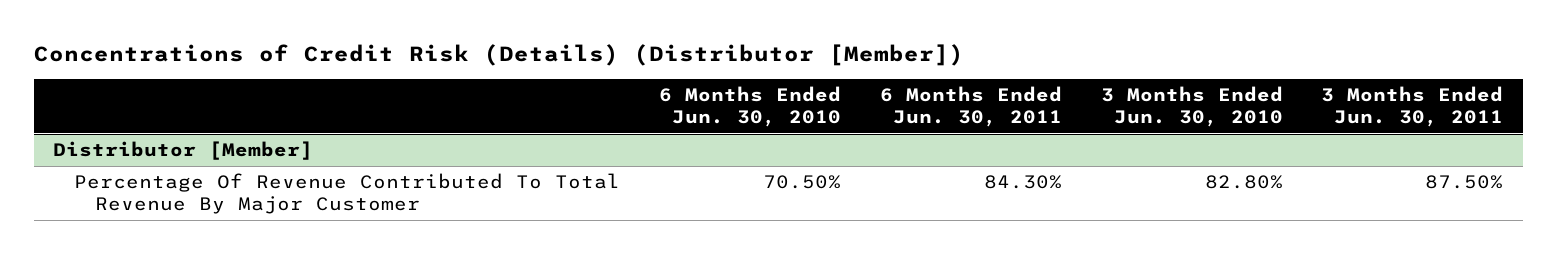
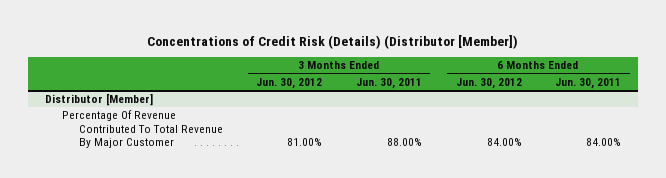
[658,86,841,128] 6 Months Ended Jun. 30, 2010 -> none
[1100,86,1283,128] 3 Months Ended Jun. 30, 2010 -> none
none -> [256,77,323,89] Jun. 30, 2012
none -> [455,77,522,89] Jun. 30, 2012
[983,175,1062,190] 84.30% -> [586,138,622,147] 84.00%
[1425,175,1504,190] 87.50% -> [386,138,422,147] 88.00%

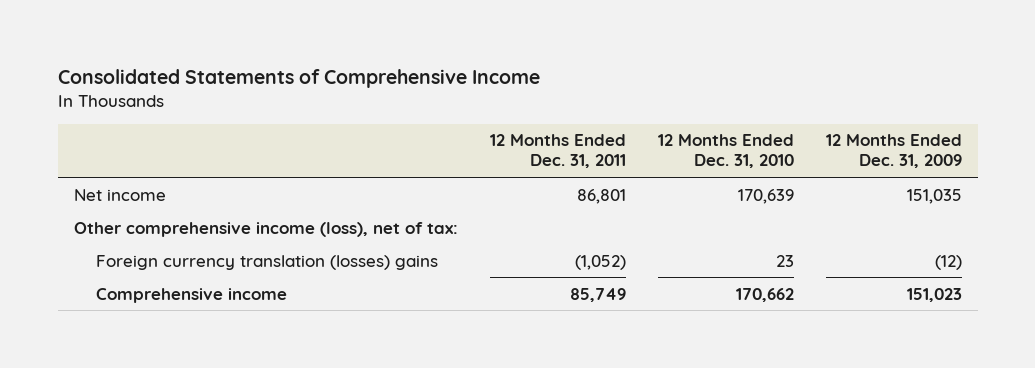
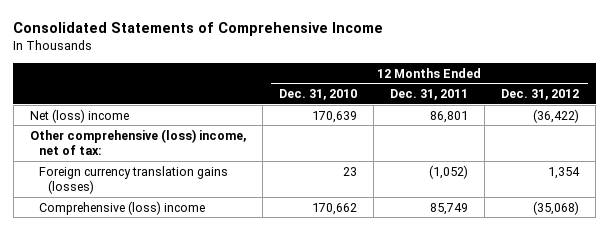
[825,134,962,169] 12 Months Ended Dec. 31, 2009 -> none
none -> [501,88,580,100] Dec. 31, 2012
[73,188,166,201] Net income -> [29,108,129,123] Net (loss) income
[73,221,458,237] Other comprehensive income (loss), net of tax: -> [29,128,246,156] Other comprehensive (loss) income, net of tax:
[96,254,439,270] Foreign currency translation (losses) gains -> [38,165,228,195] Foreign currency translation gains (losses)
[96,287,288,303] Comprehensive income -> [38,200,205,215] Comprehensive (loss) income

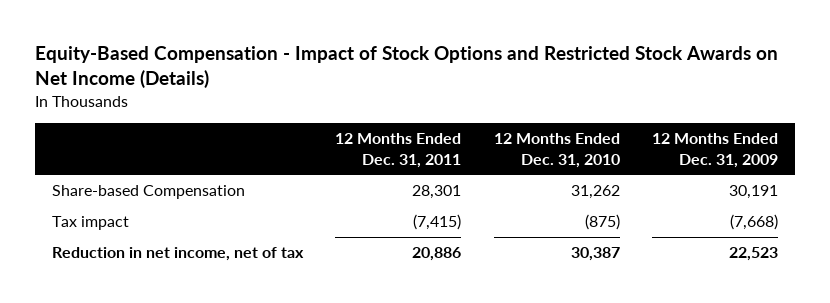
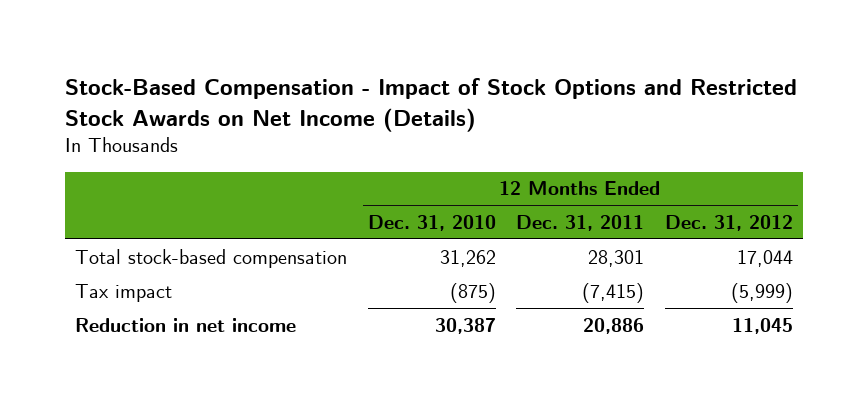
[35,46,779,89] Equity-Based Compensation - Impact of Stock Options and Restricted Stock Awards on Net Income (Details) -> [64,78,797,132] Stock-Based Compensation - Impact of Stock Options and Restricted Stock Awards on Net Income (Details)
[652,133,779,168] 12 Months Ended Dec. 31, 2009 -> none
none -> [664,214,793,231] Dec. 31, 2012
[51,185,245,200] Share-based Compensation -> [75,248,348,268] Total stock-based compensation
[51,247,304,262] Reduction in net income, net of tax -> [75,317,297,332] Reduction in net income

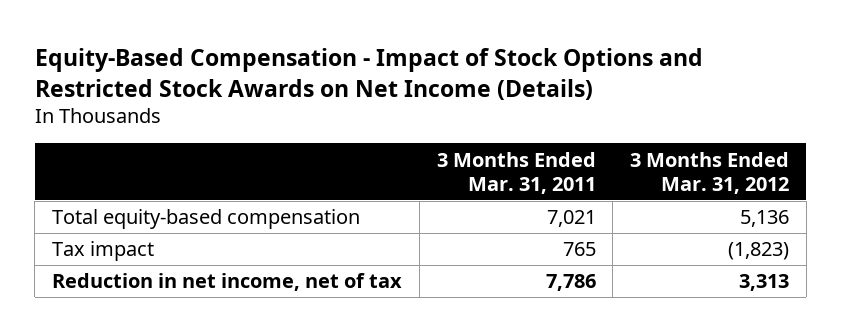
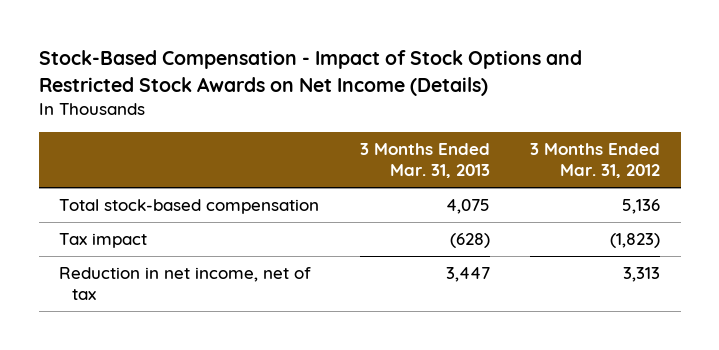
[34,47,703,100] Equity-Based Compensation - Impact of Stock Options and Restricted Stock Awards on Net Income (Details) -> [38,50,582,96] Stock-Based Compensation - Impact of Stock Options and Restricted Stock Awards on Net Income (Details)
[436,151,596,194] 3 Months Ended Mar. 31, 2011 -> none
none -> [359,142,490,179] 3 Months Ended Mar. 31, 2013
[52,209,361,230] Total equity-based compensation -> [59,199,320,215] Total stock-based compensation

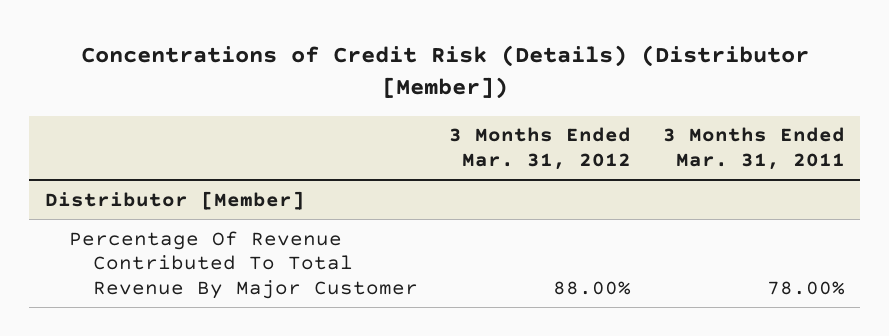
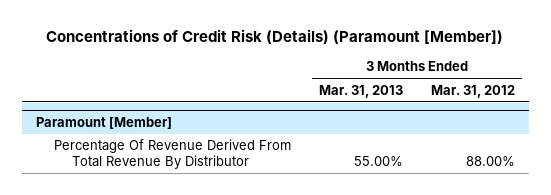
[80,44,809,100] Concentrations of Credit Risk (Details) (Distributor [Member]) -> [46,28,504,44] Concentrations of Credit Risk (Details) (Paramount [Member])
[662,127,845,170] 3 Months Ended Mar. 31, 2011 -> none
none -> [318,84,403,98] Mar. 31, 2013
[44,190,305,210] Distributor [Member] -> none
none -> [35,117,172,130] Paramount [Member]
[68,230,419,300] Percentage Of Revenue Contributed To Total Revenue By Major Customer -> [53,139,291,169] Percentage Of Revenue Derived From Total Revenue By Distributor

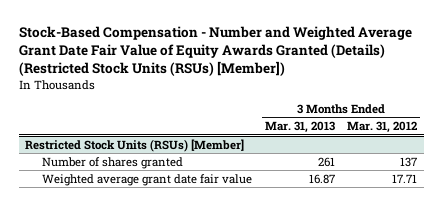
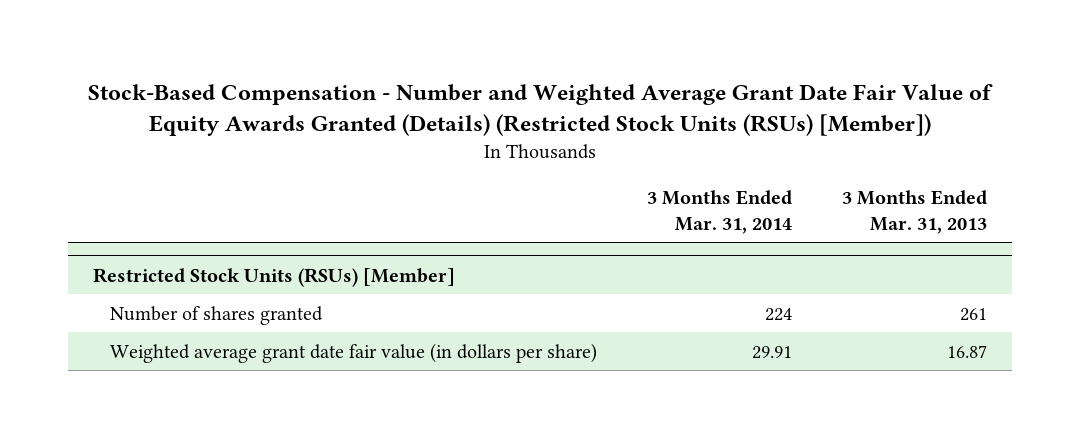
[347,121,418,134] Mar. 31, 2012 -> none
none -> [646,190,792,234] 3 Months Ended Mar. 31, 2014
[42,173,253,186] Weighted average grant date fair value -> [109,342,597,363] Weighted average grant date fair value (in dollars per share)

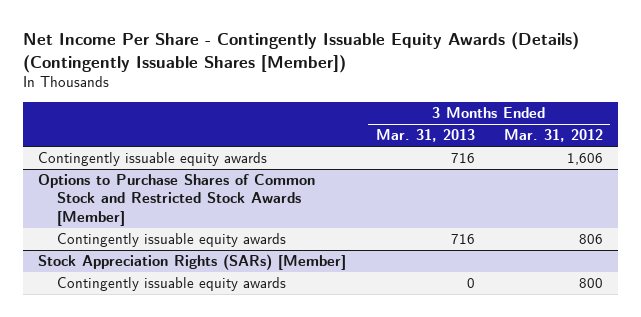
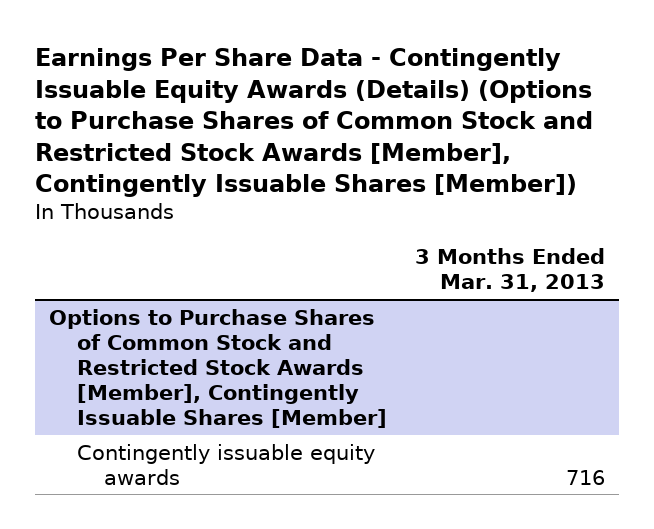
[23,32,580,73] Net Income Per Share - Contingently Issuable Equity Awards (Details) (Contingently Issuable Shares [Member]) -> [34,48,593,198] Earnings Per Share Data - Contingently Issuable Equity Awards (Details) (Options to Purchase Shares of Common Stock and Restricted Stock Awards [Member], Contingently Issuable Shares [Member])
[504,129,604,143] Mar. 31, 2012 -> none
[37,152,267,167] Contingently issuable equity awards -> none
[37,174,315,226] Options to Purchase Shares of Common Stock and Restricted Stock Awards [Member] -> [48,308,387,429] Options to Purchase Shares of Common Stock and Restricted Stock Awards [Member], Contingently Issuable Shares [Member]
[37,254,346,271] Stock Appreciation Rights (SARs) [Member] -> none
[57,277,287,292] Contingently issuable equity awards -> none

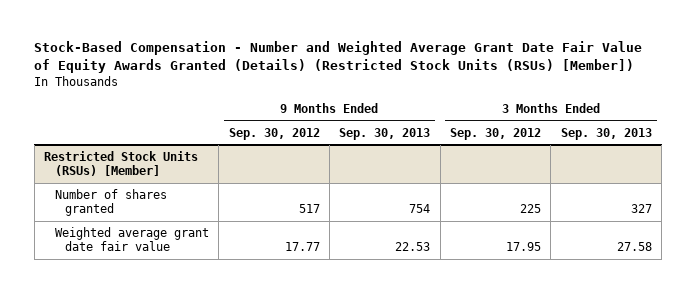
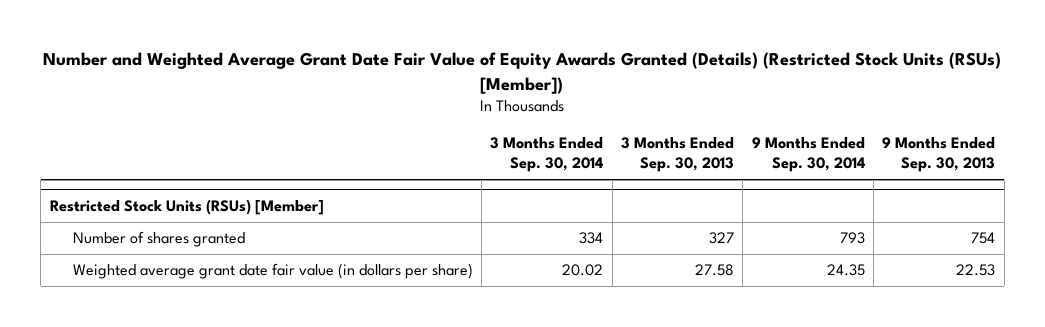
[34,41,643,74] Stock-Based Compensation - Number and Weighted Average Grant Date Fair Value of Equity Awards Granted (Details) (Restricted Stock Units (RSUs) [Member]) -> [43,52,1002,94] Number and Weighted Average Grant Date Fair Value of Equity Awards Granted (Details) (Restricted Stock Units (RSUs) [Member])
[228,127,320,140] Sep. 30, 2012 -> none
[450,127,542,140] Sep. 30, 2012 -> none
none -> [490,137,604,173] 3 Months Ended Sep. 30, 2014
none -> [751,137,865,173] 9 Months Ended Sep. 30, 2014
[54,226,209,252] Weighted average grant date fair value -> [72,263,473,280] Weighted average grant date fair value (in dollars per share)

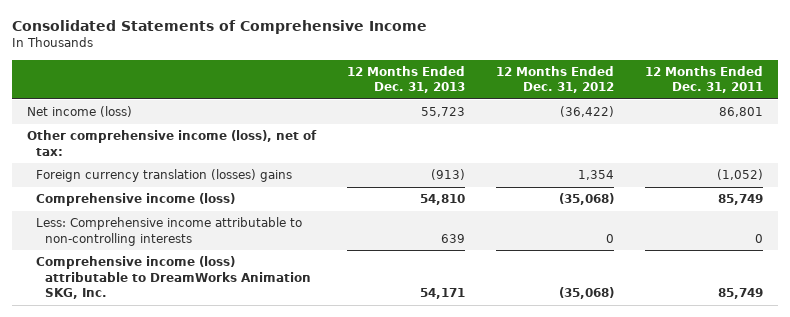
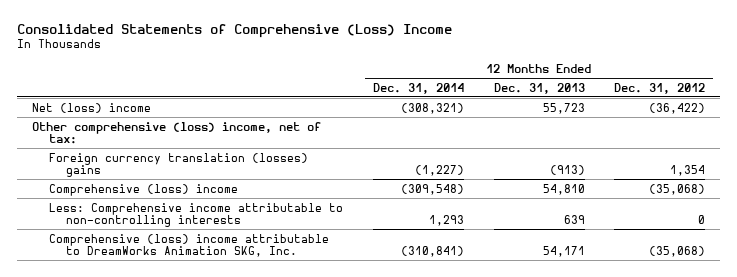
[11,19,427,34] Consolidated Statements of Comprehensive Income -> [16,23,452,38] Consolidated Statements of Comprehensive (Loss) Income
[644,66,763,94] 12 Months Ended Dec. 31, 2011 -> none
none -> [372,82,464,94] Dec. 31, 2014
[27,106,133,118] Net income (loss) -> [31,102,151,113] Net (loss) income
[27,130,318,156] Other comprehensive income (loss), net of tax: -> [31,121,321,145] Other comprehensive (loss) income, net of tax:
[36,193,236,207] Comprehensive income (loss) -> [48,183,238,196] Comprehensive (loss) income
[36,256,312,300] Comprehensive income (loss) attributable to DreamWorks Animation SKG, Inc. -> [48,233,329,258] Comprehensive (loss) income attributable to DreamWorks Animation SKG, Inc.

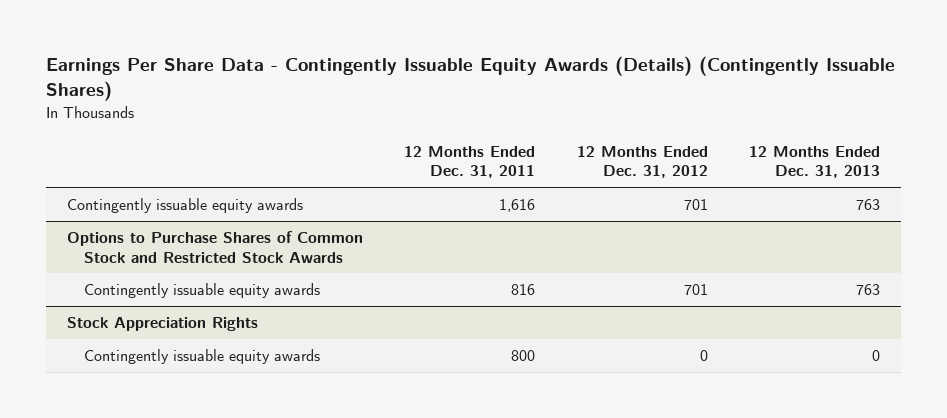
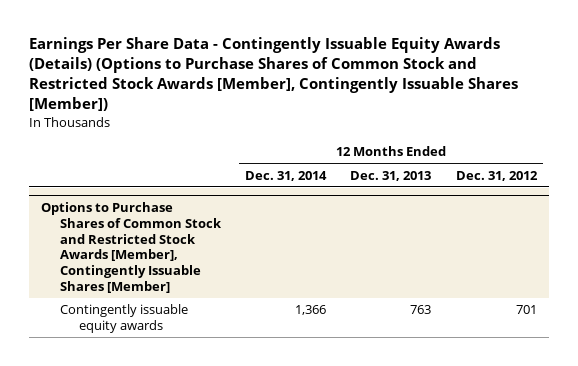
[46,56,896,102] Earnings Per Share Data - Contingently Issuable Equity Awards (Details) (Contingently Issuable Shares) -> [28,36,518,112] Earnings Per Share Data - Contingently Issuable Equity Awards (Details) (Options to Purchase Shares of Common Stock and Restricted Stock Awards [Member], Contingently Issuable Shares [Member])
[404,145,536,179] 12 Months Ended Dec. 31, 2011 -> none
none -> [245,170,328,181] Dec. 31, 2014
[66,197,303,213] Contingently issuable equity awards -> none
[66,230,363,263] Options to Purchase Shares of Common Stock and Restricted Stock Awards -> [40,202,222,293] Options to Purchase Shares of Common Stock and Restricted Stock Awards [Member], Contingently Issuable Shares [Member]
[66,316,258,331] Stock Appreciation Rights -> none
[83,348,320,364] Contingently issuable equity awards -> none

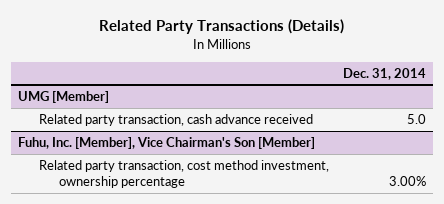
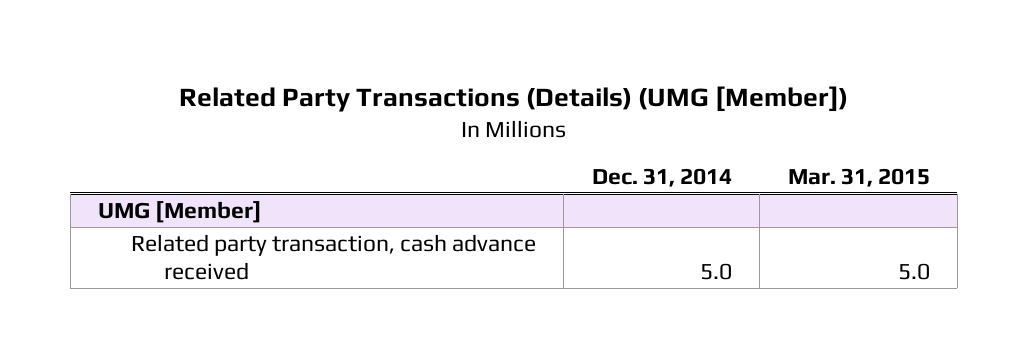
[98,18,344,34] Related Party Transactions (Details) -> [178,85,848,112] Related Party Transactions (Details) (UMG [Member])
none -> [787,167,930,187] Mar. 31, 2015
[17,136,315,149] Fuhu, Inc. [Member], Vice Chairman's Son [Member] -> none
[38,159,329,189] Related party transaction, cost method investment, ownership percentage -> none

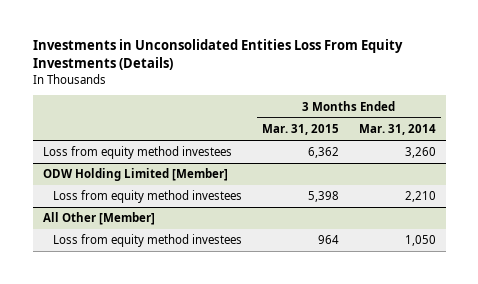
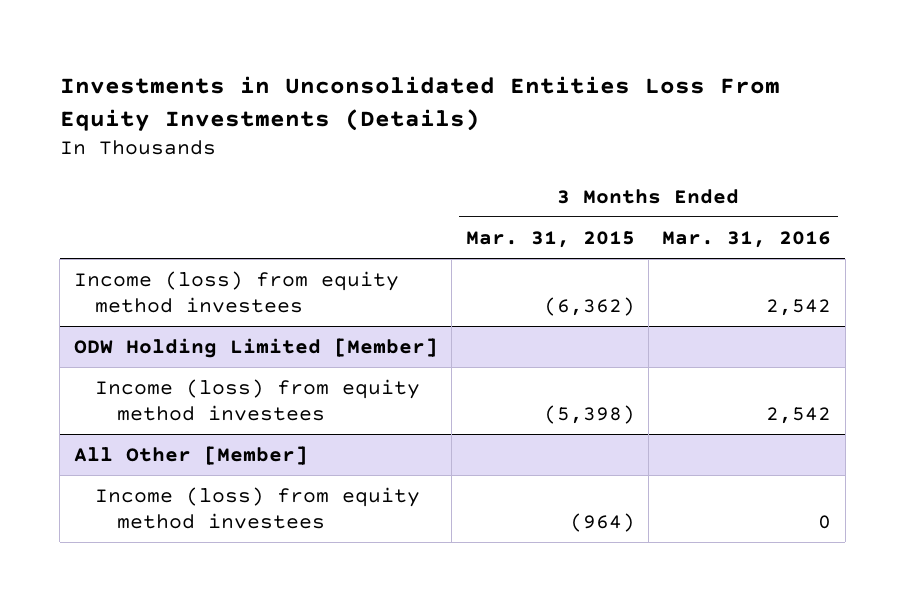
[358,124,436,136] Mar. 31, 2014 -> none
none -> [662,230,832,248] Mar. 31, 2016
[42,146,232,160] Loss from equity method investees -> [73,270,399,313] Income (loss) from equity method investees
[307,147,339,159] 6,362 -> [543,296,635,316] (6,362)
[52,190,242,204] Loss from equity method investees -> [95,378,421,421] Income (loss) from equity method investees
[307,191,339,203] 5,398 -> [543,404,635,424] (5,398)
[52,234,242,248] Loss from equity method investees -> [95,486,421,529] Income (loss) from equity method investees
[317,235,339,245] 964 -> [569,512,635,532] (964)

